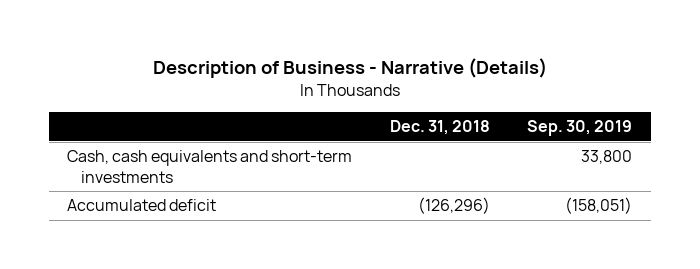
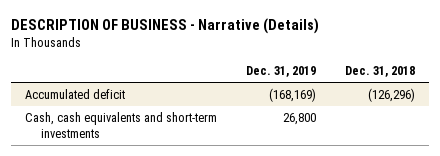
[152,57,547,78] Description of Business - Narrative (Details) -> [10,17,319,34] DESCRIPTION OF BUSINESS - Narrative (Details)
[527,120,633,137] Sep. 30, 2019 -> none
none -> [245,66,316,78] Dec. 31, 2019
[67,150,353,183] Cash, cash equivalents and short-term investments -> [25,112,218,138] Cash, cash equivalents and short-term investments

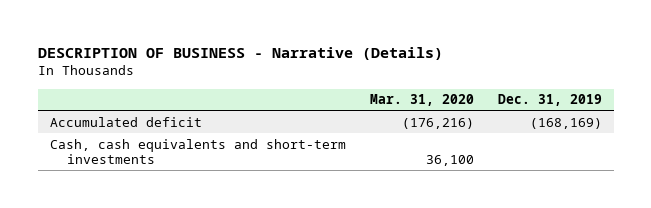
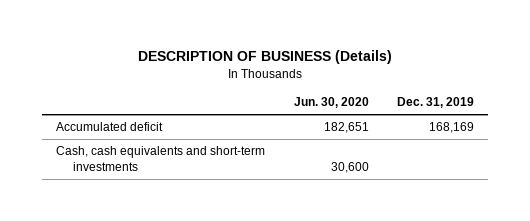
[37,46,443,60] DESCRIPTION OF BUSINESS - Narrative (Details) -> [138,50,393,65] DESCRIPTION OF BUSINESS (Details)
[369,94,474,107] Mar. 31, 2020 -> none
none -> [293,97,369,109] Jun. 30, 2020
[529,117,602,129] (168,169) -> [428,122,474,134] 168,169

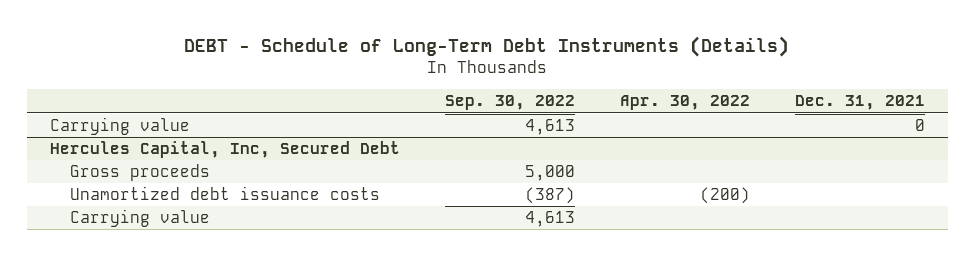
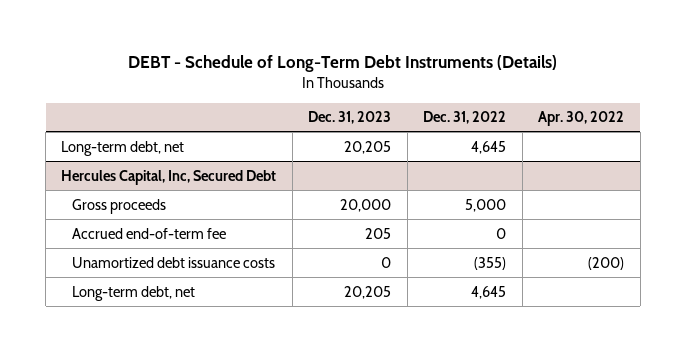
[444,95,575,111] Sep. 30, 2022 -> none
[795,95,926,111] Dec. 31, 2021 -> none
none -> [308,111,392,125] Dec. 31, 2023
none -> [423,111,507,125] Dec. 31, 2022
[49,117,190,136] Carrying value -> [61,140,185,156] Long-term debt, net
none -> [72,227,227,239] Accrued end-of-term fee
[69,209,210,228] Carrying value -> [72,285,196,301] Long-term debt, net

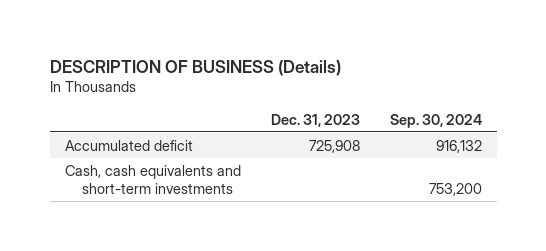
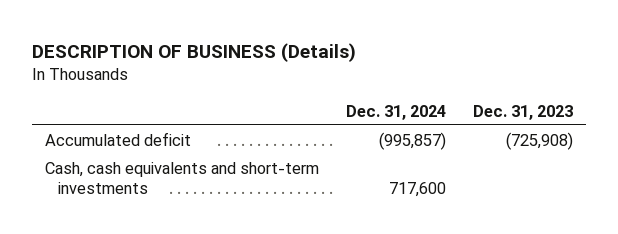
[389,113,482,128] Sep. 30, 2024 -> none
none -> [345,104,446,120] Dec. 31, 2024
[308,139,360,153] 725,908 -> [505,131,573,150] (725,908)

